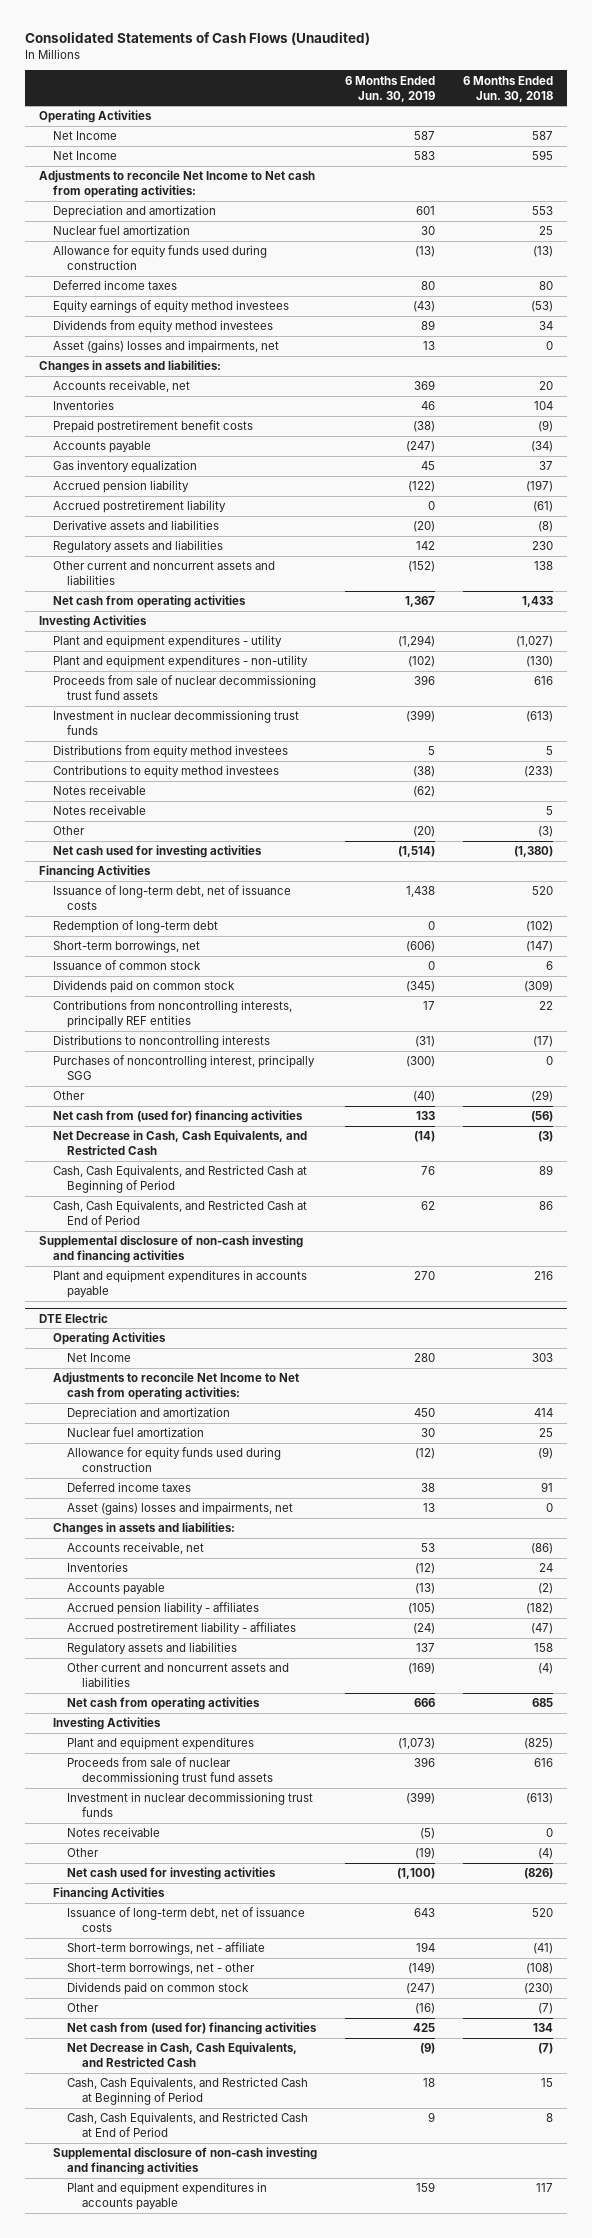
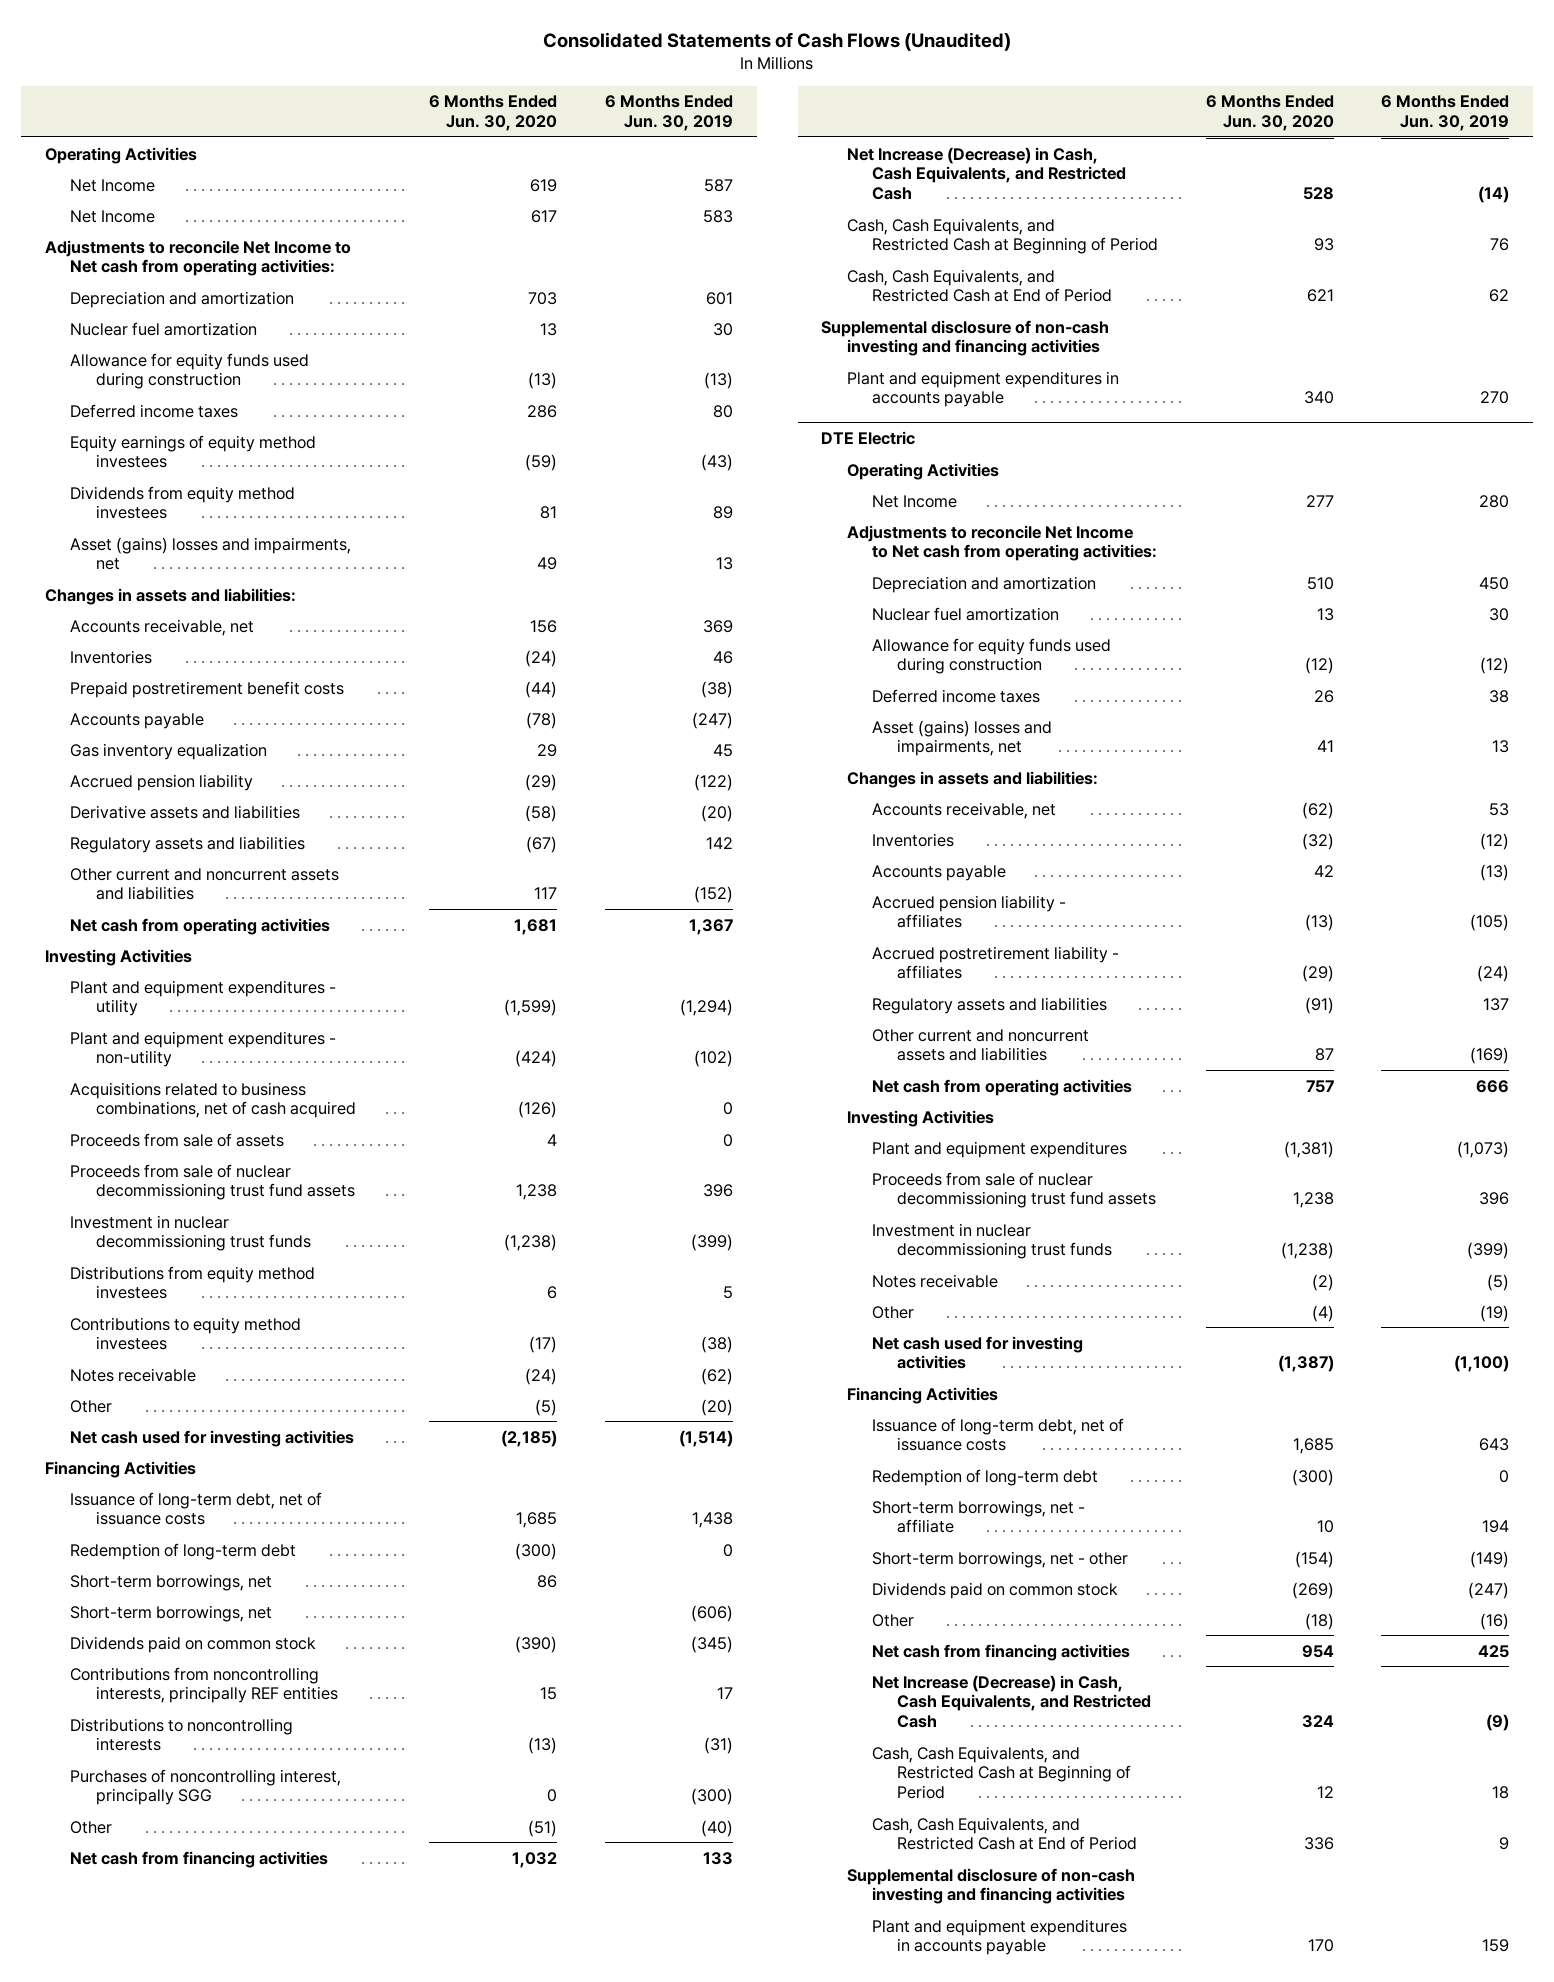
[463,75,554,102] 6 Months Ended Jun. 30, 2018 -> none
none -> [429,95,558,131] 6 Months Ended Jun. 30, 2020
[53,500,227,514] Accrued postretirement liability -> none
none -> [70,1081,356,1119] Acquisitions related to business combinations, net of cash acquired
none -> [70,1132,285,1147] Proceeds from sale of assets
[53,805,147,816] Notes receivable -> none
none -> [70,1573,273,1591] Short-term borrowings, net
[53,960,202,971] Issuance of common stock -> none
[53,1110,304,1124] Net cash from (used for) financing activities -> [70,1850,329,1868] Net cash from financing activities
[53,1130,308,1156] Net Decrease in Cash, Cash Equivalents, and Restricted Cash -> [846,146,1127,200] Net Increase (Decrease) in Cash, Cash Equivalents, and Restricted Cash
none -> [872,1468,1099,1486] Redemption of long-term debt
[67,2022,318,2036] Net cash from (used for) financing activities -> [872,1643,1131,1661] Net cash from financing activities
[67,2042,298,2068] Net Decrease in Cash, Cash Equivalents, and Restricted Cash -> [872,1674,1152,1728] Net Increase (Decrease) in Cash, Cash Equivalents, and Restricted Cash

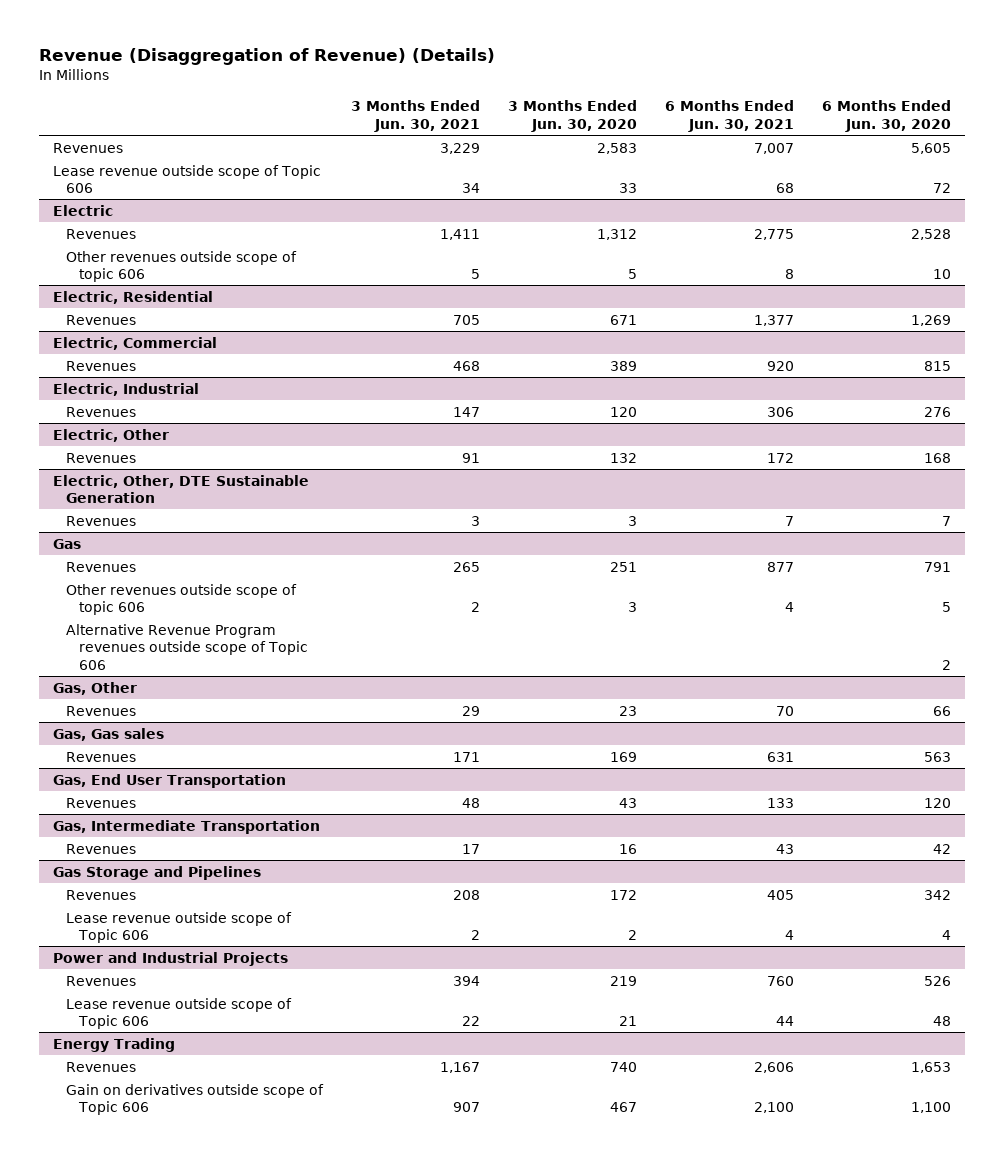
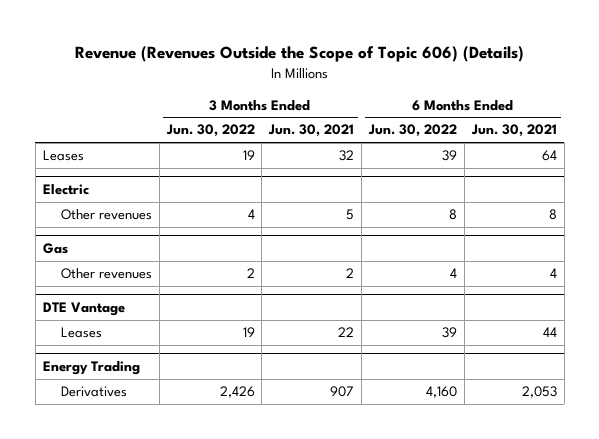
[39,48,496,66] Revenue (Disaggregation of Revenue) (Details) -> [74,45,524,62] Revenue (Revenues Outside the Scope of Topic 606) (Details)
[508,100,638,132] 3 Months Ended Jun. 30, 2020 -> none
[822,100,952,132] 6 Months Ended Jun. 30, 2020 -> none
none -> [165,124,255,138] Jun. 30, 2022
none -> [368,124,458,138] Jun. 30, 2022
[53,142,124,153] Revenues -> none
[53,164,322,194] Lease revenue outside scope of Topic 606 -> none
none -> [42,150,84,162] Leases
[66,228,137,239] Revenues -> none
[53,290,214,304] Electric, Residential -> none
[66,314,137,325] Revenues -> none
[53,336,218,350] Electric, Commercial -> none
[66,360,137,371] Revenues -> none
[53,382,200,396] Electric, Industrial -> none
[66,406,137,417] Revenues -> none
[53,428,170,442] Electric, Other -> none
[66,452,137,463] Revenues -> none
[53,474,310,504] Electric, Other, DTE Sustainable Generation -> none
[66,515,137,526] Revenues -> none
[66,250,298,283] Other revenues outside scope of topic 606 -> [60,209,152,221] Other revenues
[66,561,137,572] Revenues -> none
[66,623,309,670] Alternative Revenue Program revenues outside scope of Topic 606 -> none
[53,681,138,695] Gas, Other -> none
[66,705,137,716] Revenues -> none
[53,727,165,741] Gas, Gas sales -> none
[66,751,137,762] Revenues -> none
[53,773,287,788] Gas, End User Transportation -> none
[66,797,137,808] Revenues -> none
[53,819,321,834] Gas, Intermediate Transportation -> none
[66,843,137,854] Revenues -> none
[53,865,262,880] Gas Storage and Pipelines -> none
[66,889,137,900] Revenues -> none
[66,911,293,944] Lease revenue outside scope of Topic 606 -> none
[53,951,289,966] Power and Industrial Projects -> none
[66,975,137,986] Revenues -> none
[66,583,298,616] Other revenues outside scope of topic 606 -> [60,268,152,280] Other revenues
none -> [42,301,125,316] DTE Vantage
[66,997,293,1030] Lease revenue outside scope of Topic 606 -> [60,327,102,339] Leases
[66,1061,137,1072] Revenues -> none
[66,1083,325,1116] Gain on derivatives outside scope of Topic 606 -> none
none -> [60,386,127,398] Derivatives

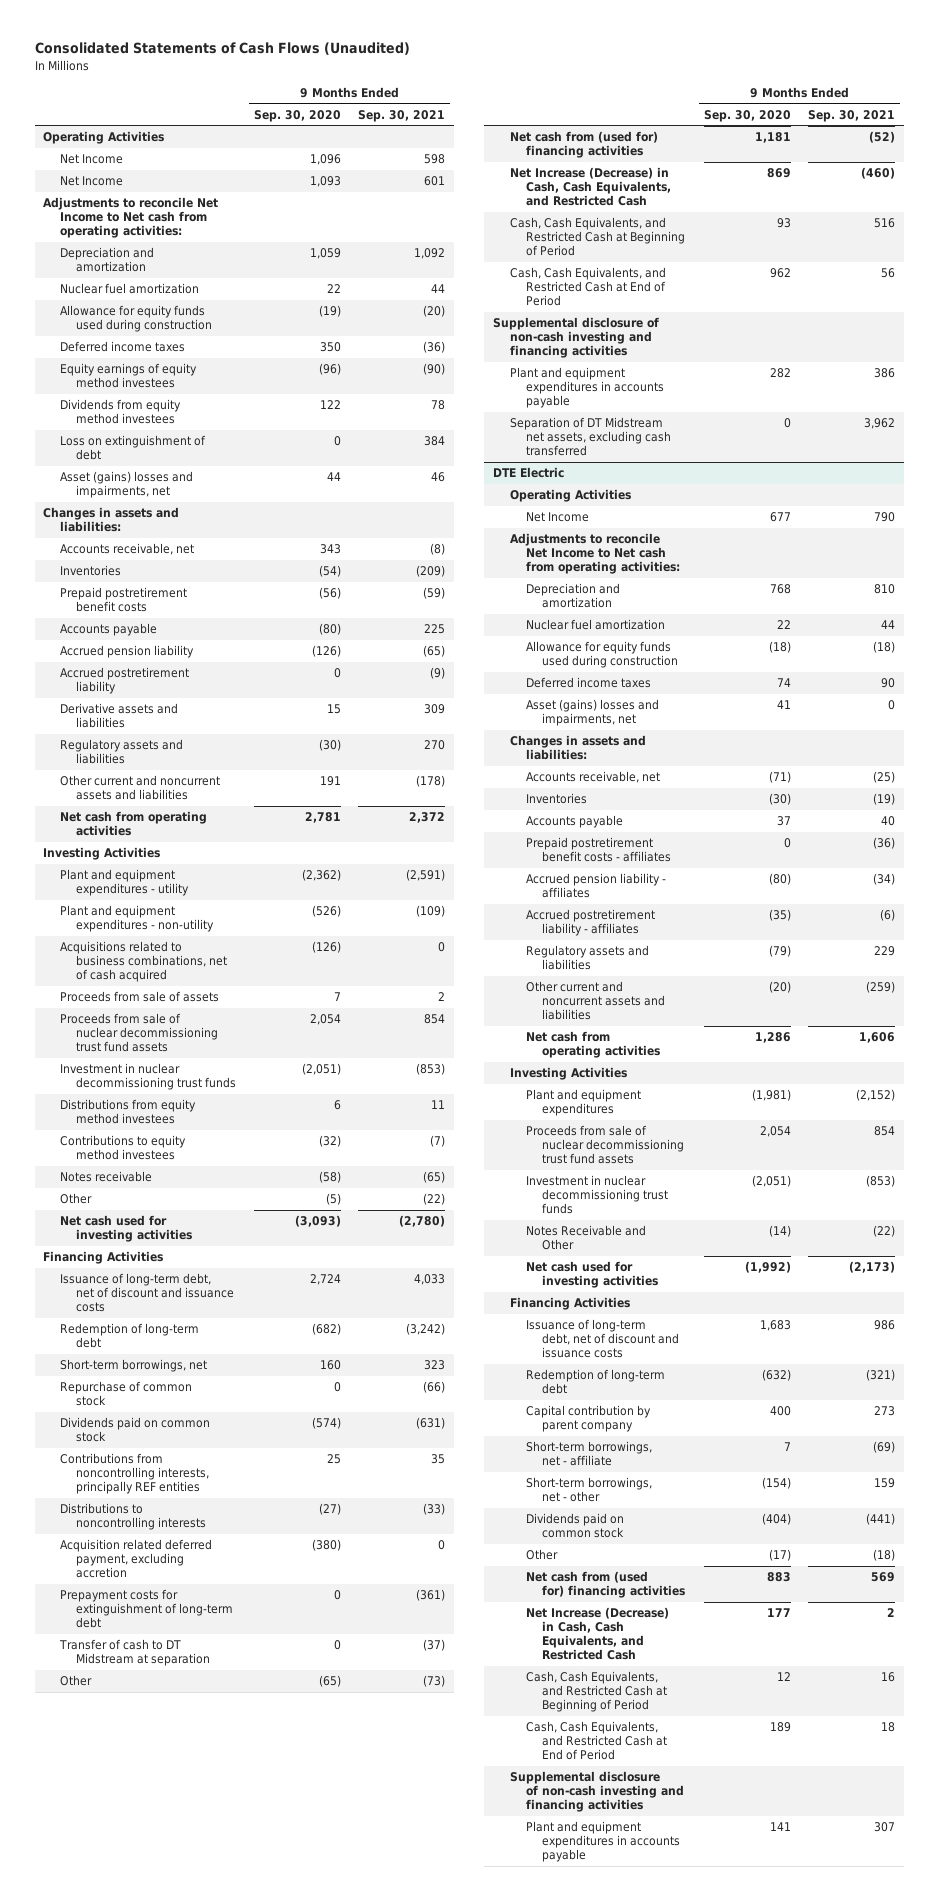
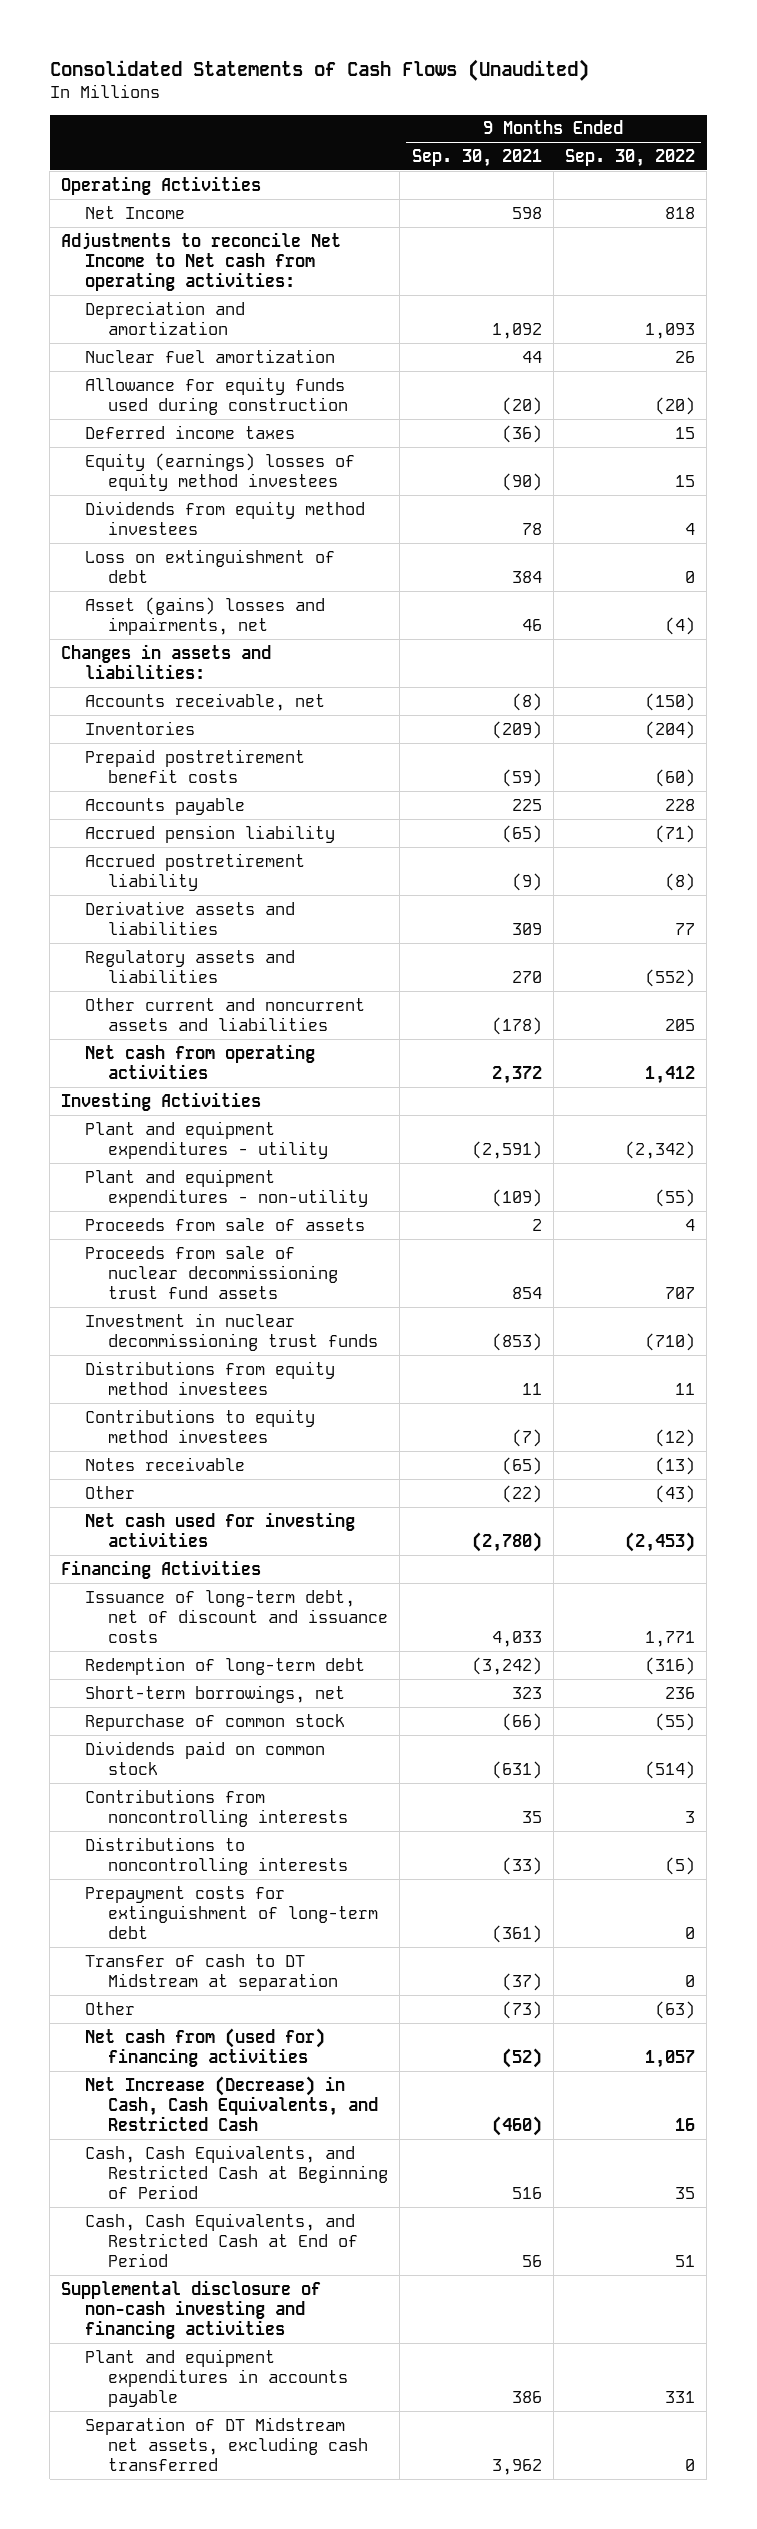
[253,109,341,122] Sep. 30, 2020 -> none
none -> [565,148,696,167] Sep. 30, 2022
[59,176,123,187] Net Income -> none
[59,363,197,389] Equity earnings of equity method investees -> [84,452,355,491] Equity (earnings) losses of equity method investees
[59,941,227,983] Acquisitions related to business combinations, net of cash acquired -> none
[59,1453,209,1495] Contributions from noncontrolling interests, principally REF entities -> [84,1788,349,1827] Contributions from noncontrolling interests
[59,1539,212,1579] Acquisition related deferred payment, excluding accretion -> none
[493,467,565,479] DTE Electric -> none
[509,489,631,503] Operating Activities -> none
[525,512,589,523] Net Income -> none
[509,533,680,575] Adjustments to reconcile Net Income to Net cash from operating activities: -> none
[525,583,620,609] Depreciation and amortization -> none
[525,619,665,631] Nuclear fuel amortization -> none
[525,641,679,669] Allowance for equity funds used during construction -> none
[525,677,651,689] Deferred income taxes -> none
[525,699,659,727] Asset (gains) losses and impairments, net -> none
[509,735,646,761] Changes in assets and liabilities: -> none
[525,771,660,784] Accounts receivable, net -> none
[525,793,587,805] Inventories -> none
[525,815,623,829] Accounts payable -> none
[525,837,672,863] Prepaid postretirement benefit costs - affiliates -> none
[525,873,666,899] Accrued pension liability - affiliates -> none
[525,909,655,937] Accrued postretirement liability - affiliates -> none
[525,945,649,971] Regulatory assets and liabilities -> none
[525,981,666,1021] Other current and noncurrent assets and liabilities -> none
[525,1031,661,1059] Net cash from operating activities -> none
[509,1067,627,1081] Investing Activities -> none
[525,1089,641,1117] Plant and equipment expenditures -> none
[525,1125,685,1165] Proceeds from sale of nuclear decommissioning trust fund assets -> none
[525,1175,669,1215] Investment in nuclear decommissioning trust funds -> none
[525,1225,646,1251] Notes Receivable and Other -> none
[525,1261,659,1289] Net cash used for investing activities -> none
[509,1297,630,1311] Financing Activities -> none
[525,1319,680,1359] Issuance of long-term debt, net of discount and issuance costs -> none
[525,1369,665,1395] Redemption of long-term debt -> none
[525,1405,651,1433] Capital contribution by parent company -> none
[525,1441,652,1467] Short-term borrowings, net - affiliate -> none
[525,1477,652,1503] Short-term borrowings, net - other -> none
[525,1513,625,1539] Dividends paid on common stock -> none
[525,1549,558,1561] Other -> none
[525,1571,686,1599] Net cash from (used for) financing activities -> none
[525,1607,669,1661] Net Increase (Decrease) in Cash, Cash Equivalents, and Restricted Cash -> none
[525,1671,668,1713] Cash, Cash Equivalents, and Restricted Cash at Beginning of Period -> none
[525,1721,668,1761] Cash, Cash Equivalents, and Restricted Cash at End of Period -> none
[509,1771,684,1813] Supplemental disclosure of non-cash investing and financing activities -> none
[525,1821,681,1863] Plant and equipment expenditures in accounts payable -> none

